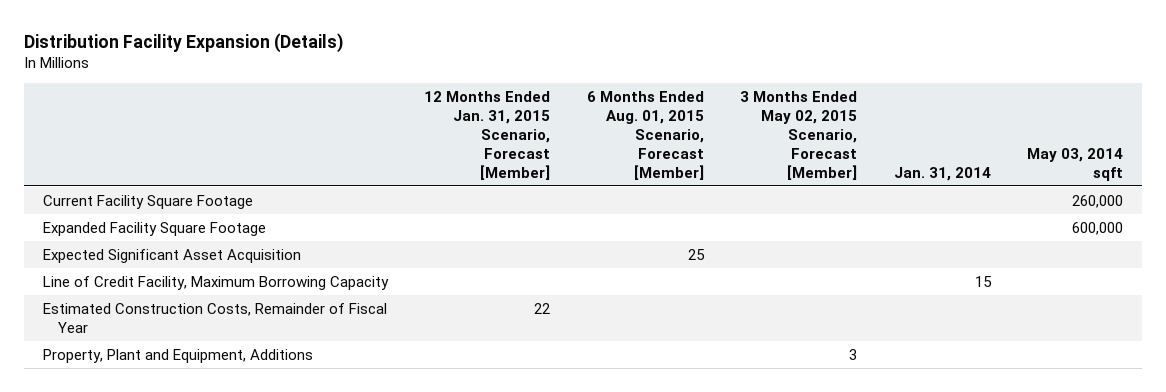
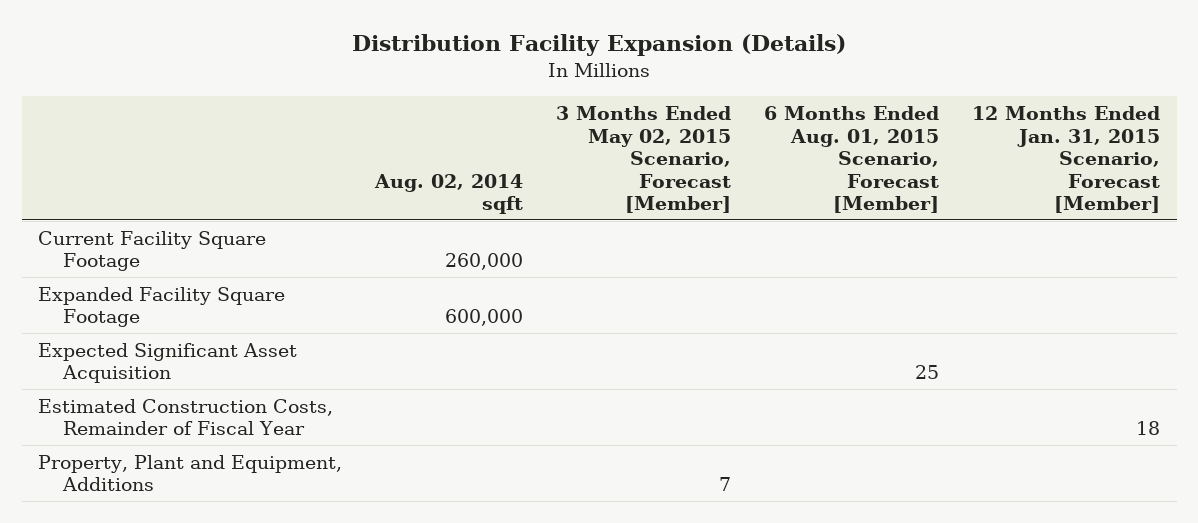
[893,166,991,181] Jan. 31, 2014 -> none
[1027,147,1124,181] May 03, 2014 sqft -> none
none -> [374,173,524,215] Aug. 02, 2014 sqft
[42,275,389,290] Line of Credit Facility, Maximum Borrowing Capacity -> none
[534,302,551,314] 22 -> [1136,421,1161,436] 18
[849,348,858,360] 3 -> [719,477,732,492] 7

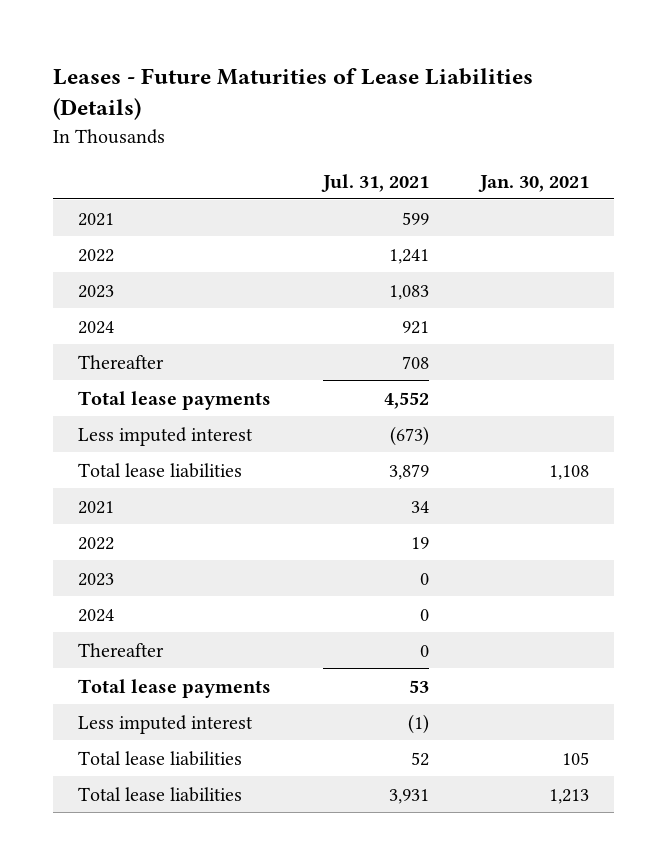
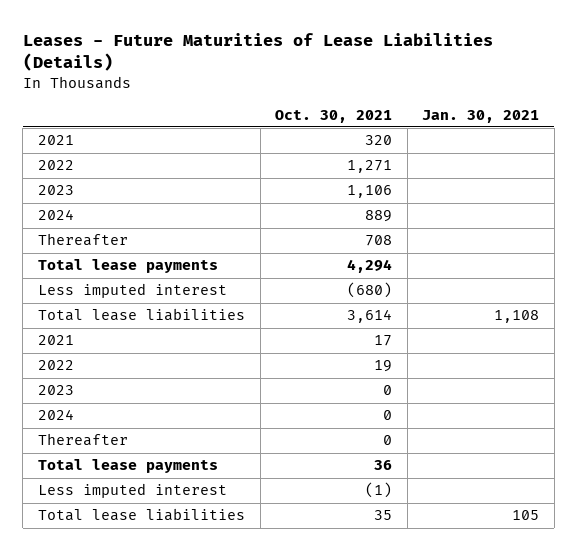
[320,173,429,192] Jul. 31, 2021 -> none
none -> [275,109,393,123] Oct. 30, 2021
[78,786,243,802] Total lease liabilities -> none

